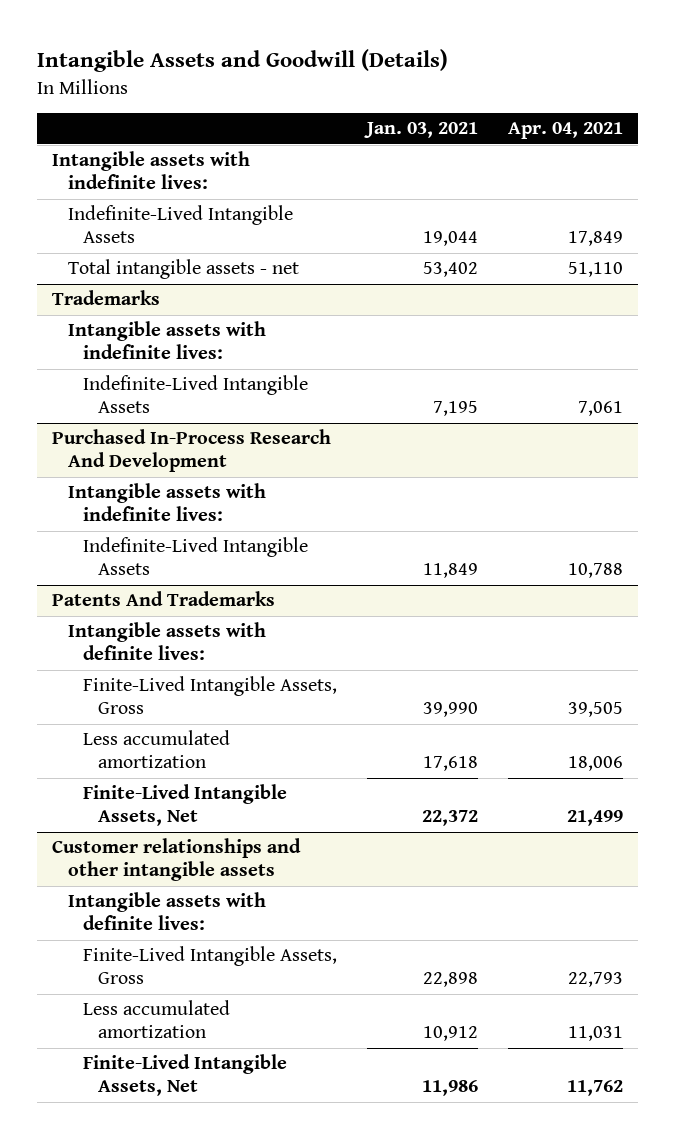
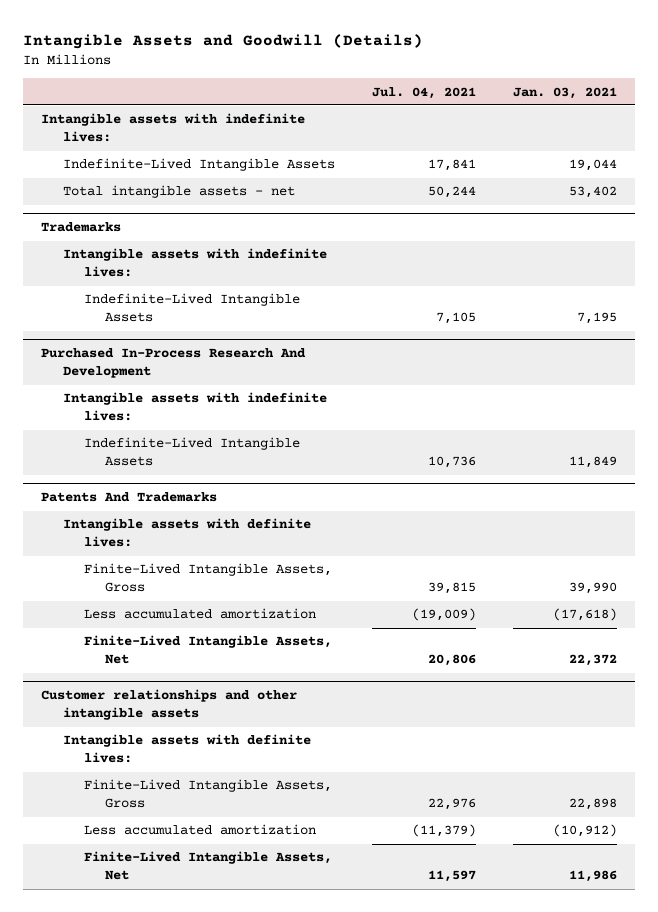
[507,122,623,140] Apr. 04, 2021 -> none
none -> [371,86,476,99] Jul. 04, 2021
[422,756,478,772] 17,618 -> [552,608,617,622] (17,618)
[422,1026,478,1042] 10,912 -> [552,824,617,838] (10,912)

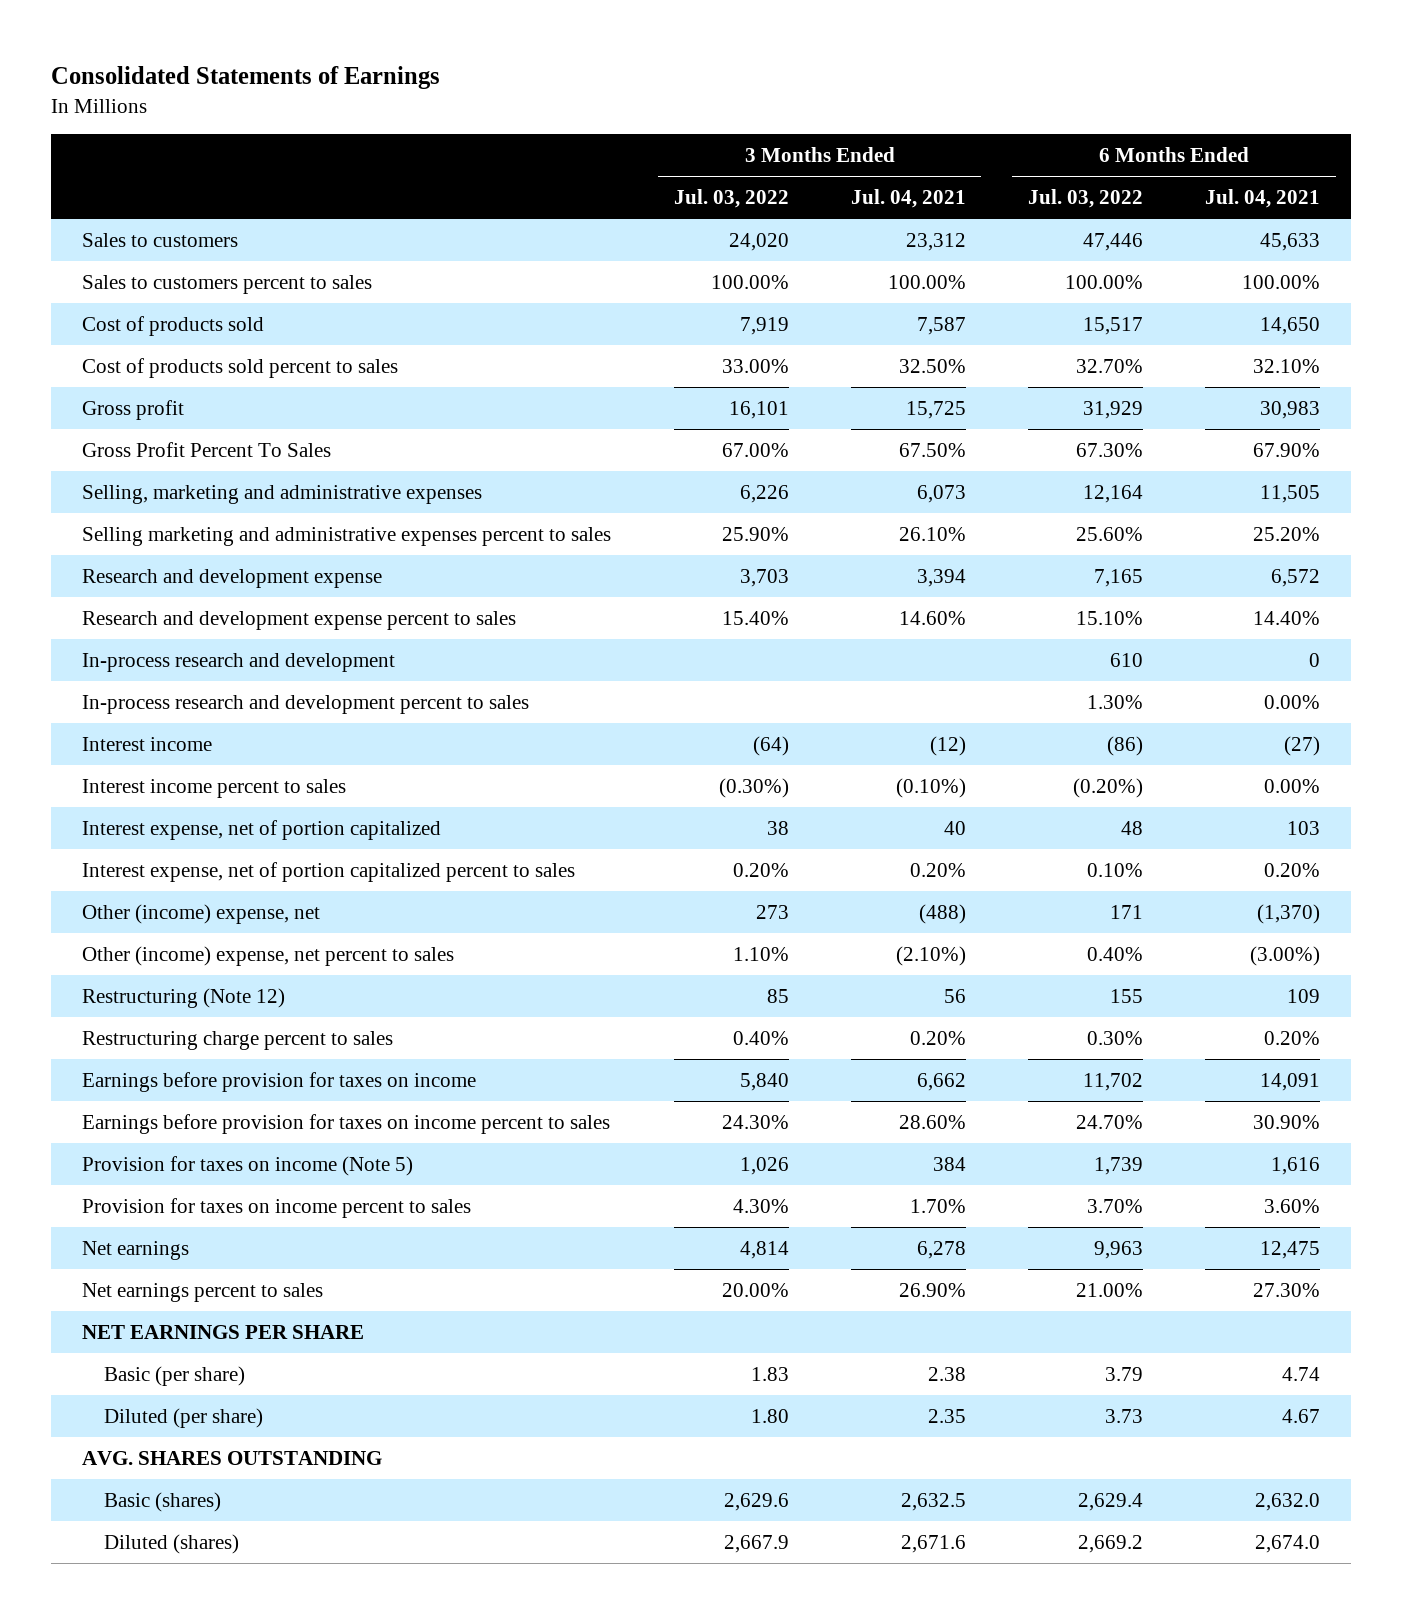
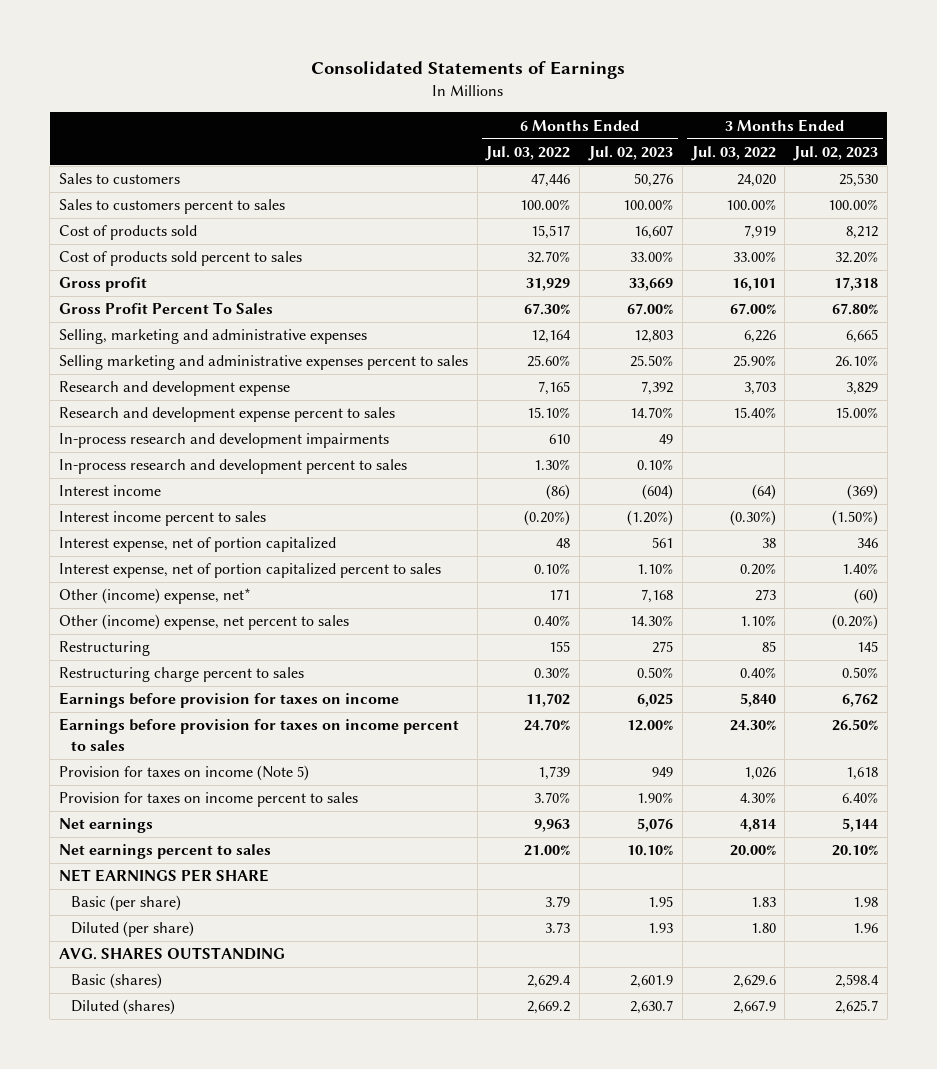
[850,188,966,208] Jul. 04, 2021 -> none
[1205,188,1321,208] Jul. 04, 2021 -> none
none -> [587,146,673,162] Jul. 02, 2023
none -> [793,146,879,162] Jul. 02, 2023
[82,652,396,672] In-process research and development -> [58,433,389,449] In-process research and development impairments
[82,903,321,924] Other (income) expense, net -> [58,588,251,605] Other (income) expense, net*
[82,987,286,1008] Restructuring (Note 12) -> [58,641,150,657] Restructuring

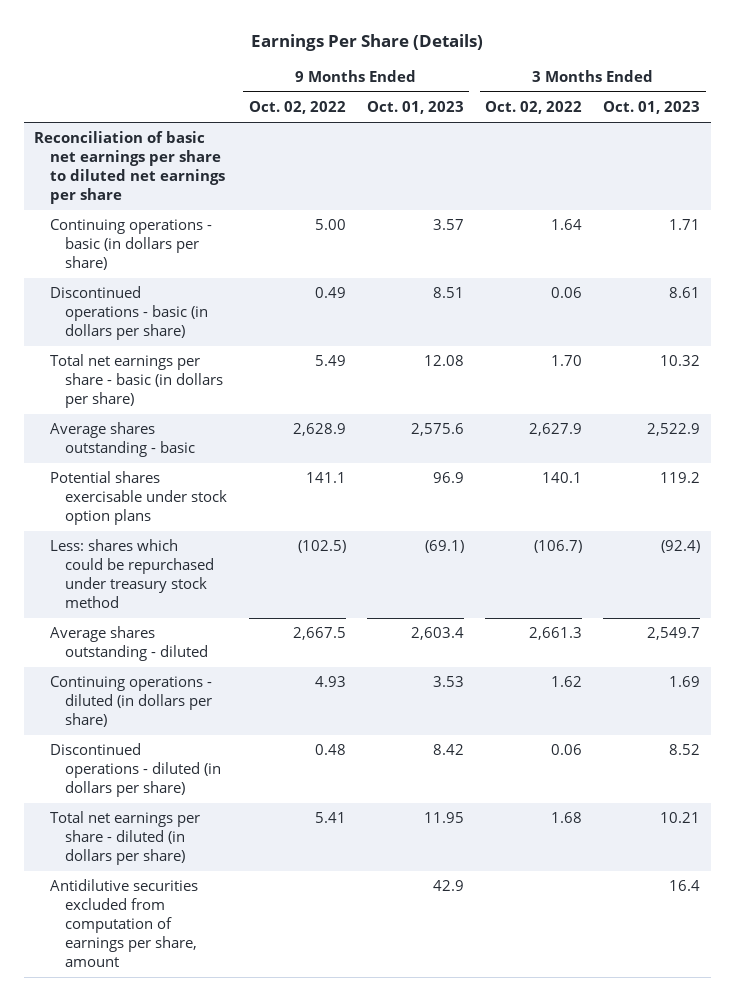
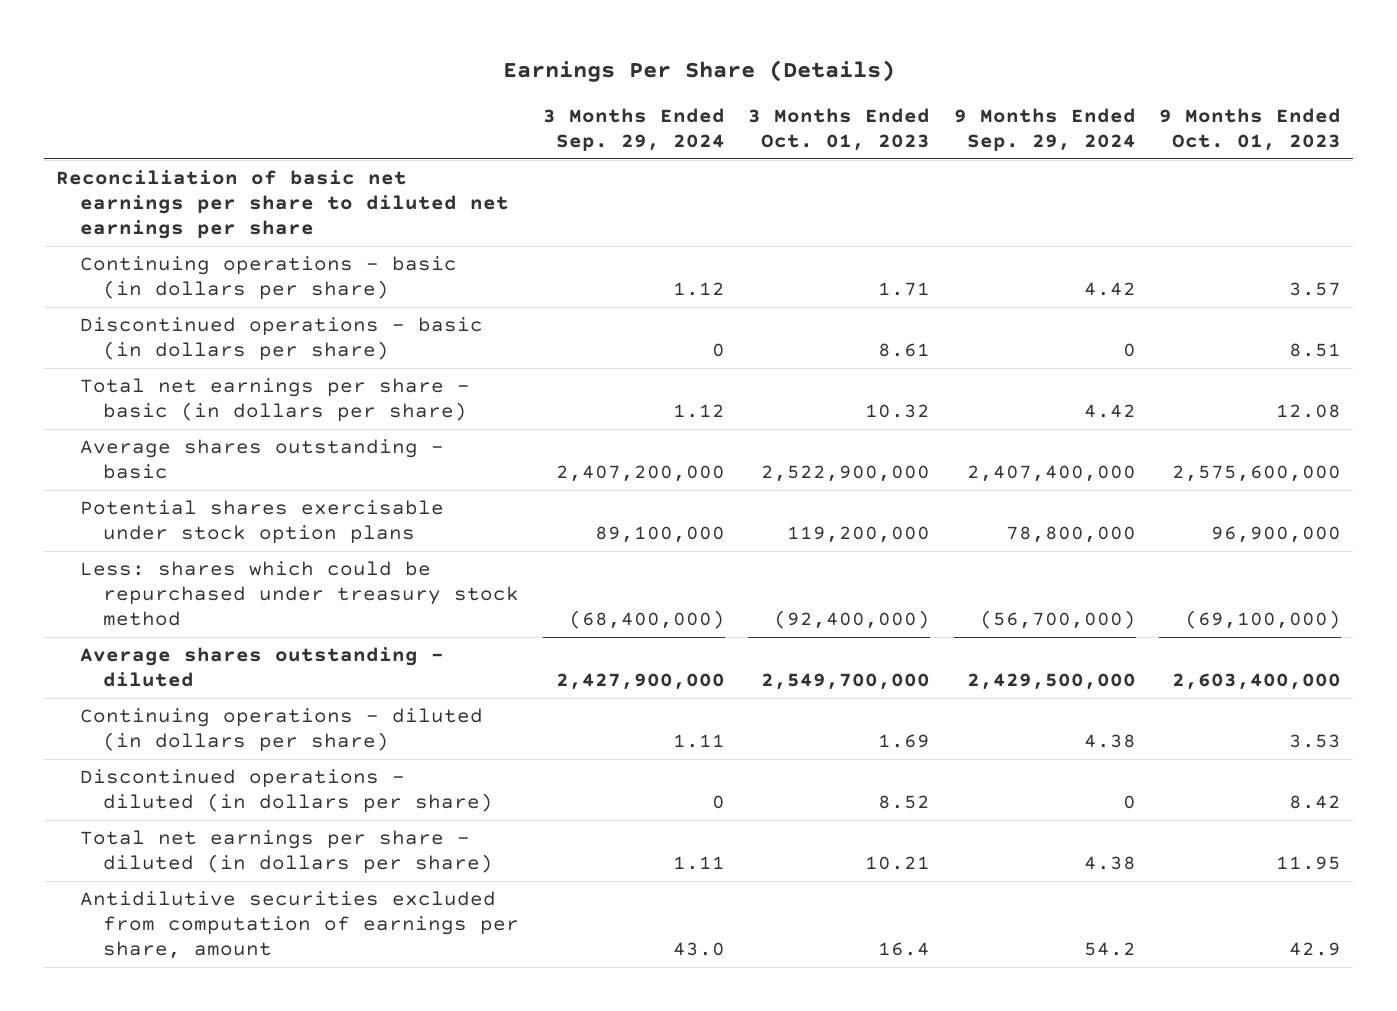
[248,101,346,115] Oct. 02, 2022 -> none
[485,101,583,115] Oct. 02, 2022 -> none
none -> [542,108,725,151] 3 Months Ended Sep. 29, 2024
none -> [953,108,1136,151] 9 Months Ended Sep. 29, 2024
[410,423,464,437] 2,575.6 -> [1172,464,1342,482] 2,575,600,000
[647,423,701,437] 2,522.9 -> [761,464,931,482] 2,522,900,000
[432,472,464,484] 96.9 -> [1211,525,1342,543] 96,900,000
[660,472,701,484] 119.2 -> [787,525,931,543] 119,200,000
[424,540,464,554] (69.1) -> [1185,609,1342,629] (69,100,000)
[661,540,701,554] (92.4) -> [774,609,931,629] (92,400,000)
[410,627,464,641] 2,603.4 -> [1172,672,1342,690] 2,603,400,000
[647,627,701,641] 2,549.7 -> [761,672,931,690] 2,549,700,000

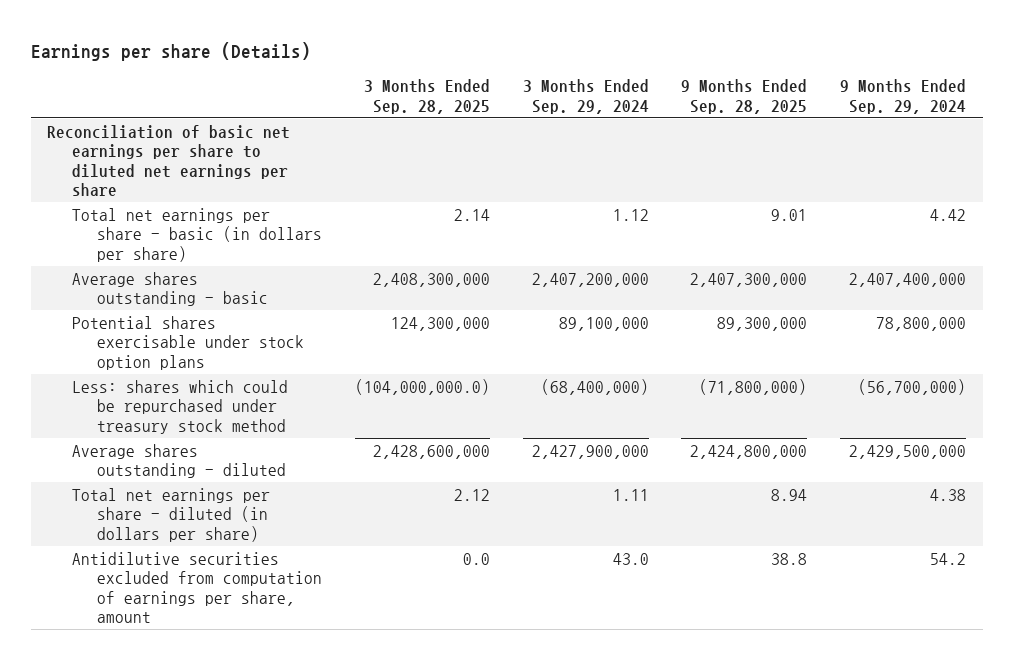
[502,59,895,82] Earnings Per Share (Details) -> [30,41,311,61] Earnings per share (Details)
[748,108,931,151] 3 Months Ended Oct. 01, 2023 -> none
[1159,108,1342,151] 9 Months Ended Oct. 01, 2023 -> none
none -> [363,79,490,114] 3 Months Ended Sep. 28, 2025
none -> [681,79,808,114] 9 Months Ended Sep. 28, 2025
[79,256,457,300] Continuing operations - basic (in dollars per share) -> none
[79,317,483,361] Discontinued operations - basic (in dollars per share) -> none
[79,708,483,752] Continuing operations - diluted (in dollars per share) -> none
[79,769,494,813] Discontinued operations - diluted (in dollars per share) -> none

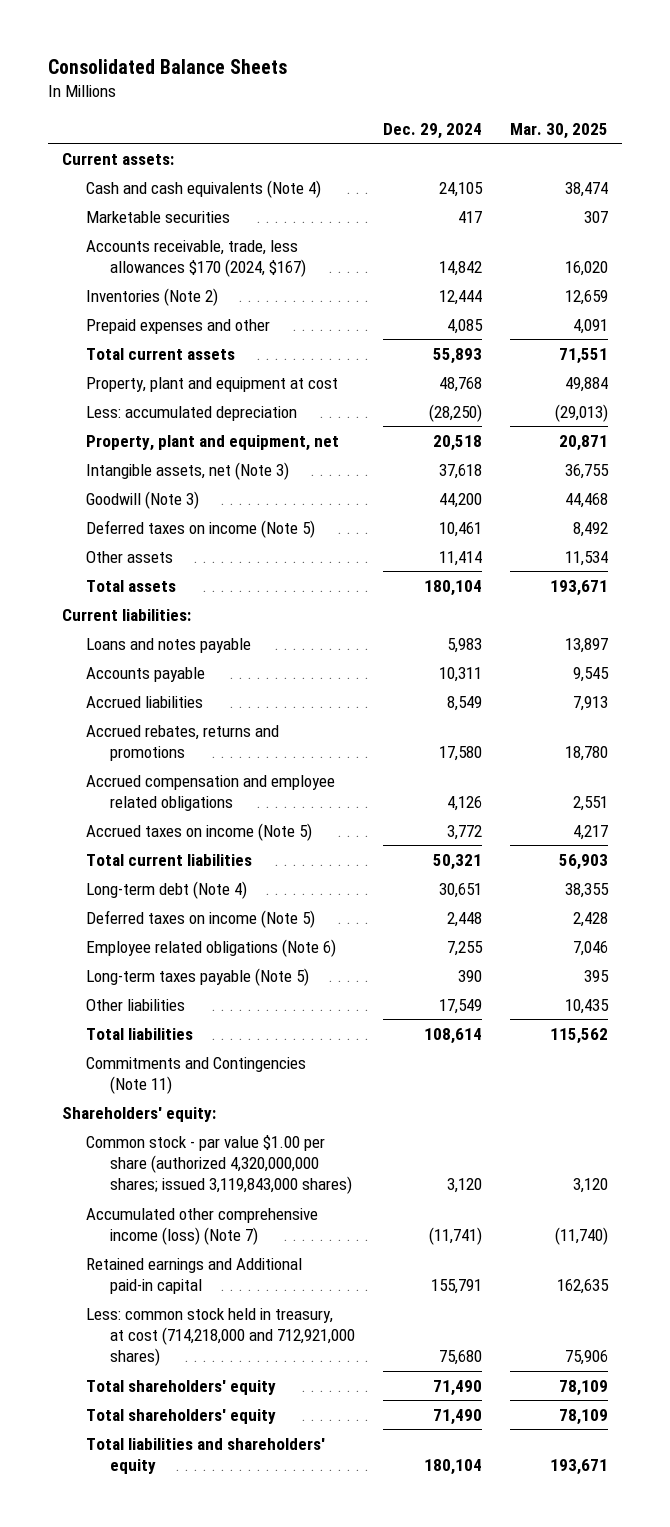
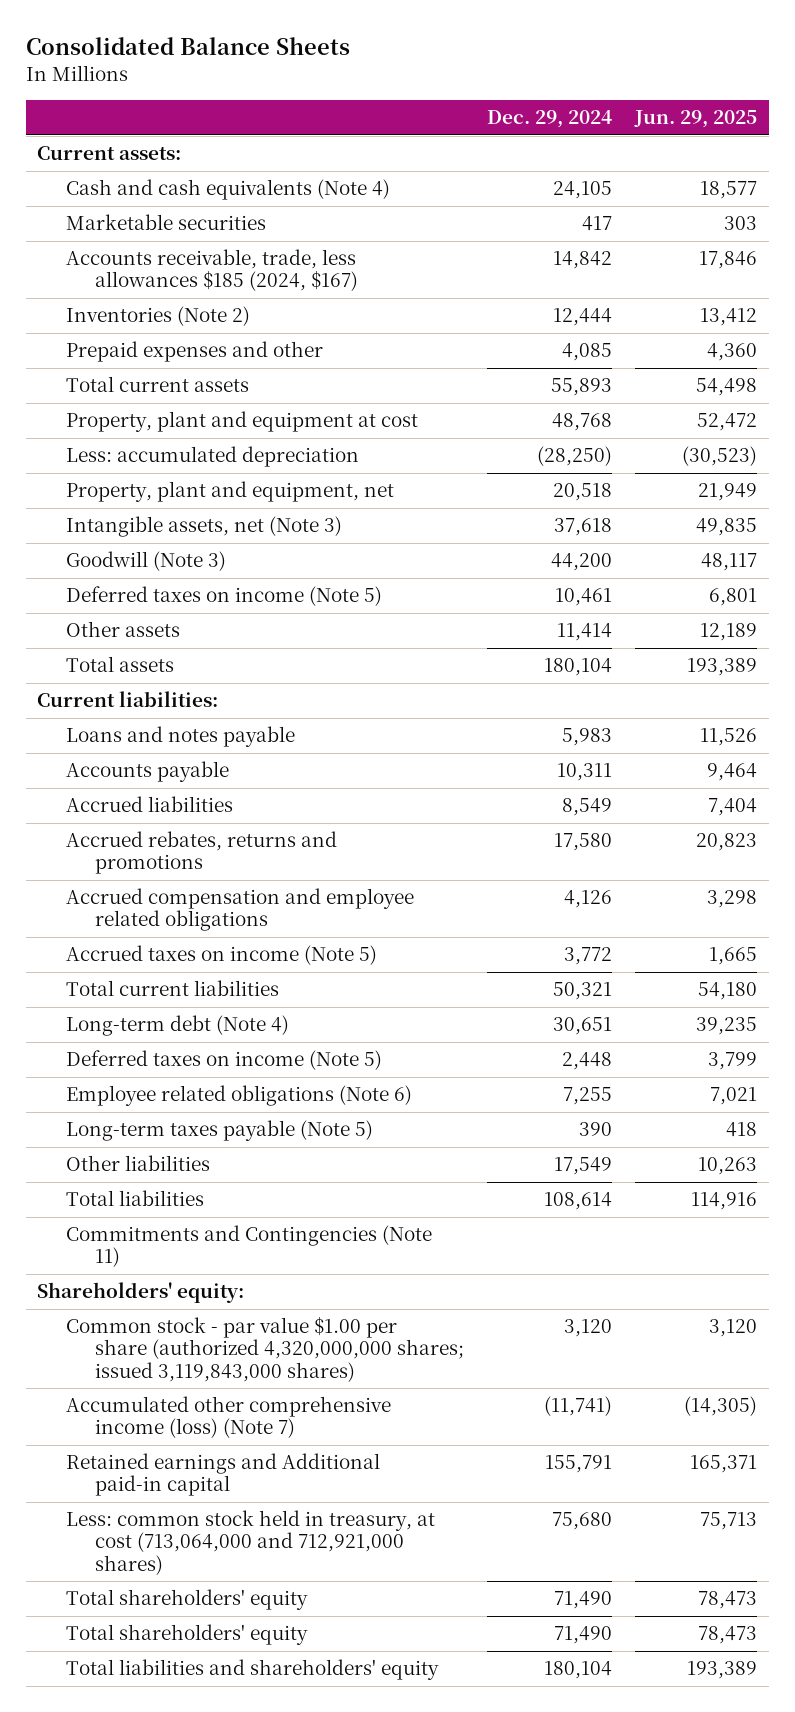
[510,122,609,139] Mar. 30, 2025 -> none
none -> [634,110,758,129] Jun. 29, 2025
[86,239,307,277] Accounts receivable, trade, less allowances $170 (2024, $167) -> [65,249,358,292] Accounts receivable, trade, less allowances $185 (2024, $167)
[86,1307,356,1367] Less: common stock held in treasury, at cost (714,218,000 and 712,921,000 shares) -> [65,1510,435,1575] Less: common stock held in treasury, at cost (713,064,000 and 712,921,000 shares)

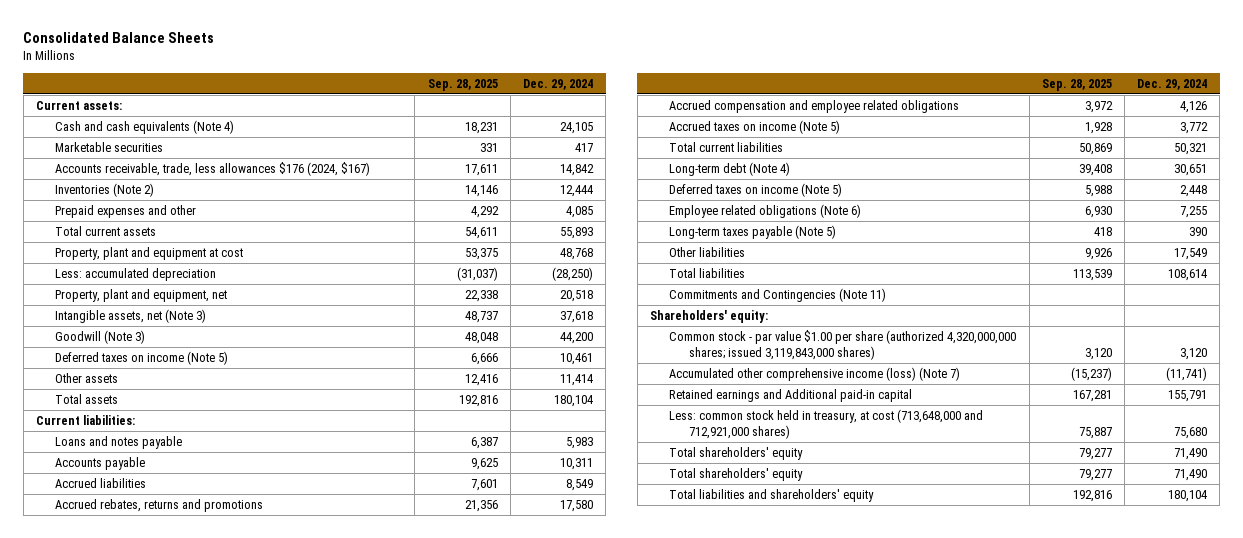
[634,110,758,129] Jun. 29, 2025 -> none
none -> [427,78,498,91] Sep. 28, 2025
[65,249,358,292] Accounts receivable, trade, less allowances $185 (2024, $167) -> [55,162,371,177] Accounts receivable, trade, less allowances $176 (2024, $167)
[65,1510,435,1575] Less: common stock held in treasury, at cost (713,064,000 and 712,921,000 shares) -> [669,409,984,439] Less: common stock held in treasury, at cost (713,648,000 and 712,921,000 shares)

